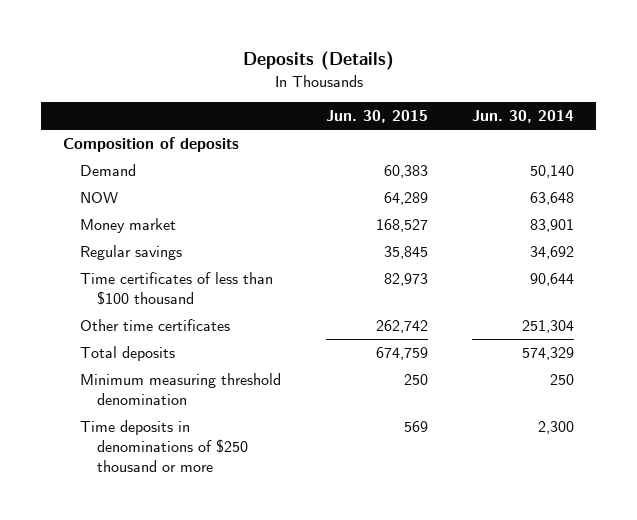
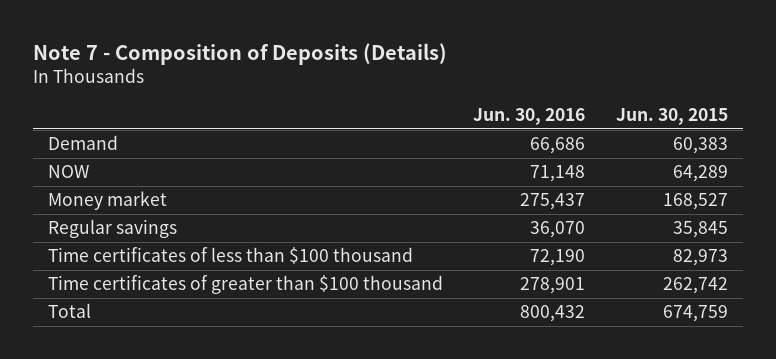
[242,51,394,71] Deposits (Details) -> [33,43,448,66] Note 7 - Composition of Deposits (Details)
[472,110,575,124] Jun. 30, 2014 -> none
none -> [473,107,586,125] Jun. 30, 2016
[63,136,240,152] Composition of deposits -> none
[80,372,282,405] Minimum measuring threshold denomination -> none
[80,419,249,472] Time deposits in denominations of $250 thousand or more -> none
[80,318,231,331] Other time certificates -> [48,275,444,295] Time certificates of greater than $100 thousand
[80,345,176,361] Total deposits -> [48,303,92,319] Total

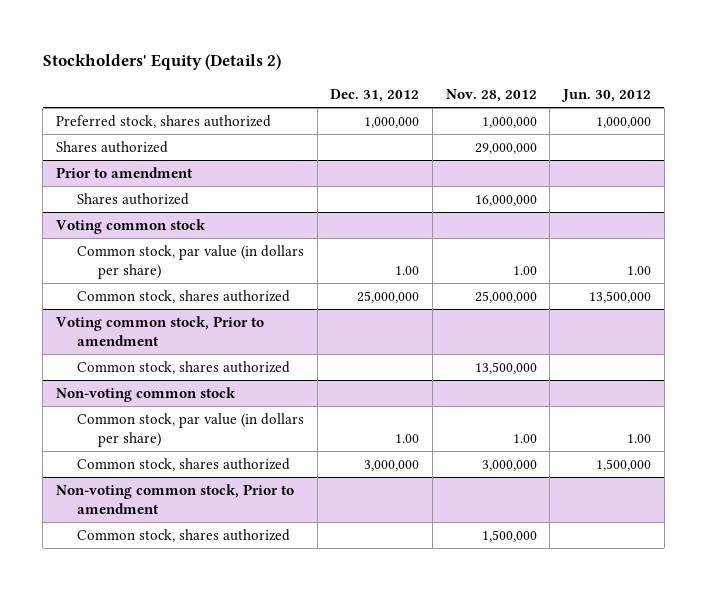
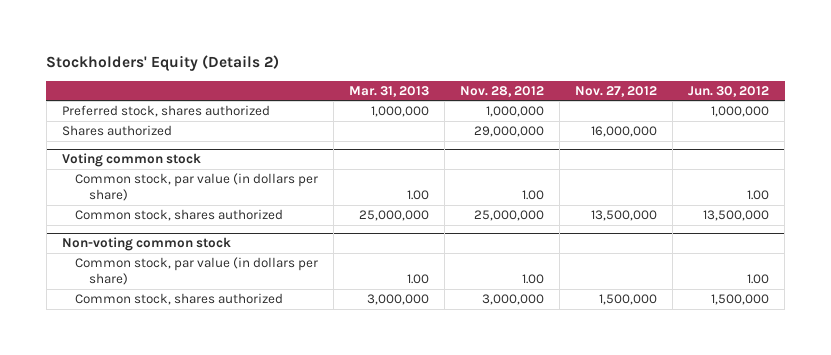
[330,88,420,102] Dec. 31, 2012 -> none
none -> [349,85,430,97] Mar. 31, 2013
none -> [575,85,658,97] Nov. 27, 2012
[55,167,193,179] Prior to amendment -> none
[76,193,189,206] Shares authorized -> none
[55,316,264,346] Voting common stock, Prior to amendment -> none
[76,361,290,375] Common stock, shares authorized -> none
[55,484,294,514] Non-voting common stock, Prior to amendment -> none
[76,529,290,543] Common stock, shares authorized -> none

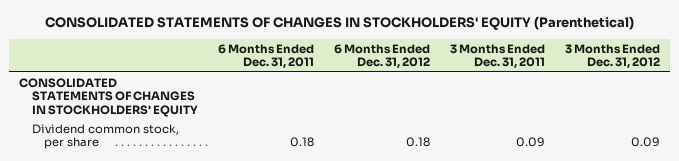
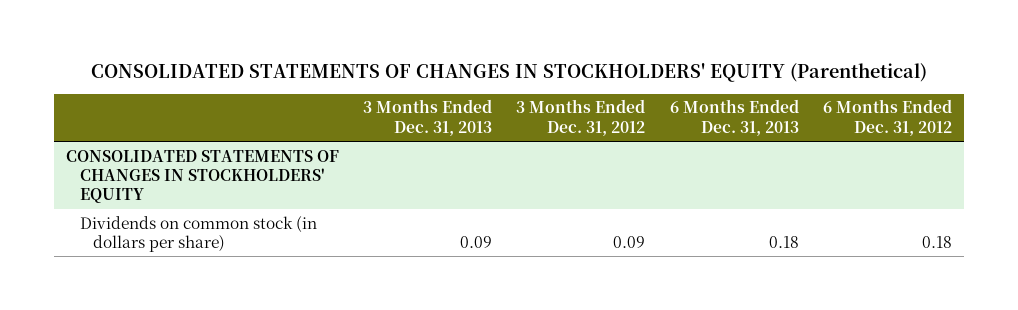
[217,43,314,68] 6 Months Ended Dec. 31, 2011 -> none
[449,43,545,68] 3 Months Ended Dec. 31, 2011 -> none
none -> [363,99,493,136] 3 Months Ended Dec. 31, 2013
none -> [669,99,799,136] 6 Months Ended Dec. 31, 2013
[31,123,179,150] Dividend common stock, per share -> [79,215,317,253] Dividends on common stock (in dollars per share)

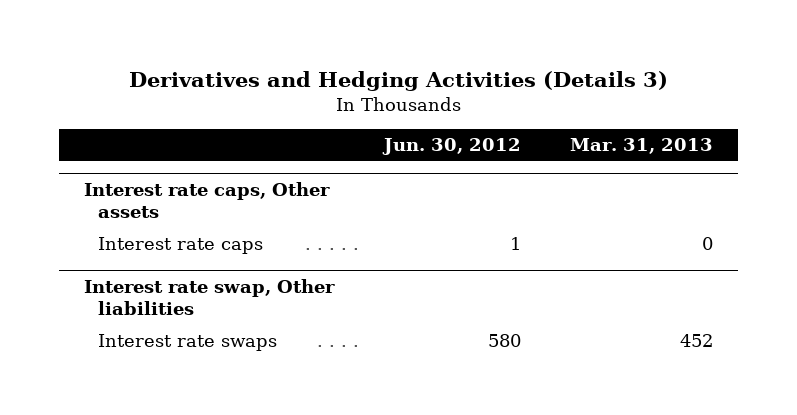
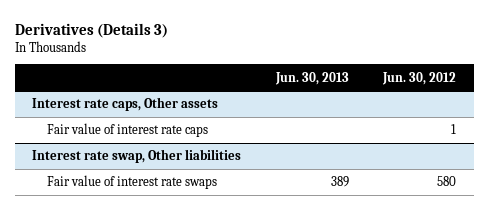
[128,70,668,91] Derivatives and Hedging Activities (Details 3) -> [15,22,169,38] Derivatives (Details 3)
[570,138,714,155] Mar. 31, 2013 -> none
none -> [274,71,349,85] Jun. 30, 2013
[98,236,264,254] Interest rate caps -> [47,123,209,138] Fair value of interest rate caps
[98,333,278,351] Interest rate swaps -> [47,175,218,190] Fair value of interest rate swaps

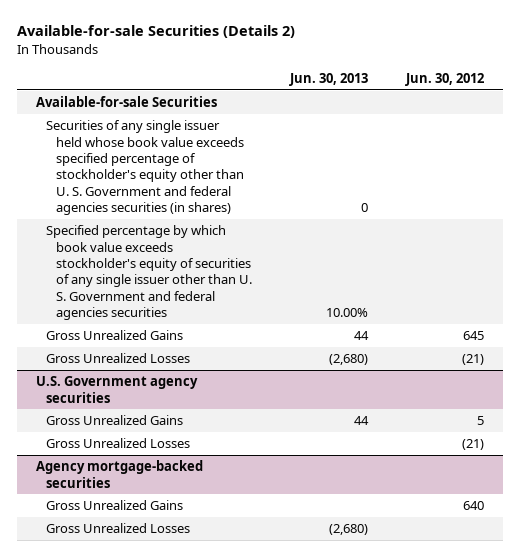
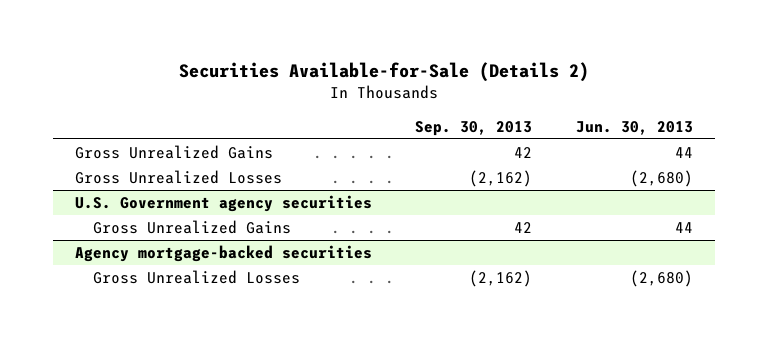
[16,25,295,39] Available-for-sale Securities (Details 2) -> [178,61,589,82] Securities Available-for-Sale (Details 2)
[405,72,485,86] Jun. 30, 2012 -> none
none -> [415,120,533,136] Sep. 30, 2013
[35,96,217,108] Available-for-sale Securities -> none
[45,120,244,216] Securities of any single issuer held whose book value exceeds specified percentage of stockholder's equity other than U. S. Government and federal agencies securities (in shares) -> none
[45,225,252,321] Specified percentage by which book value exceeds stockholder's equity of securities of any single issuer other than U. S. Government and federal agencies securities -> none
[45,438,190,449] Gross Unrealized Losses -> none
[45,500,183,511] Gross Unrealized Gains -> none

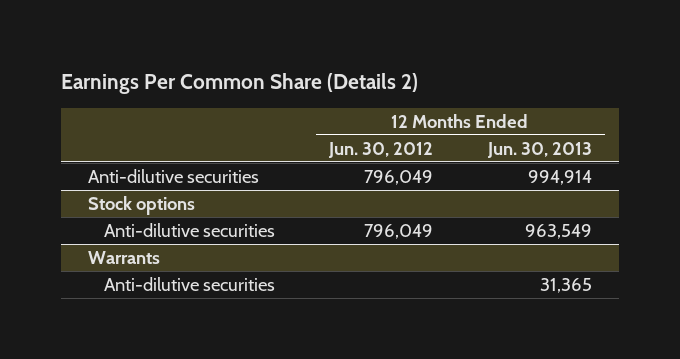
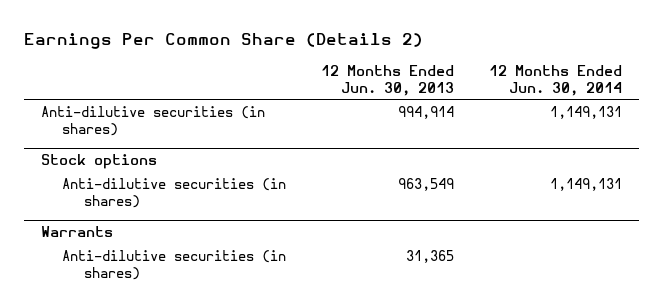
[328,141,434,158] Jun. 30, 2012 -> none
none -> [488,64,622,96] 12 Months Ended Jun. 30, 2014
[88,168,260,183] Anti-dilutive securities -> [41,105,266,137] Anti-dilutive securities (in shares)
[103,222,275,237] Anti-dilutive securities -> [62,177,287,209] Anti-dilutive securities (in shares)
[103,276,275,291] Anti-dilutive securities -> [62,249,287,281] Anti-dilutive securities (in shares)

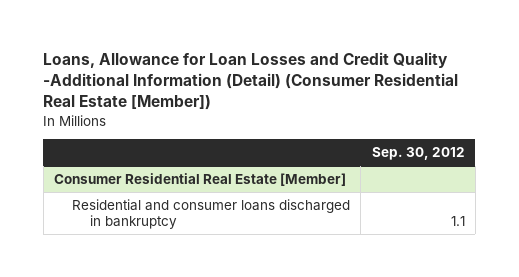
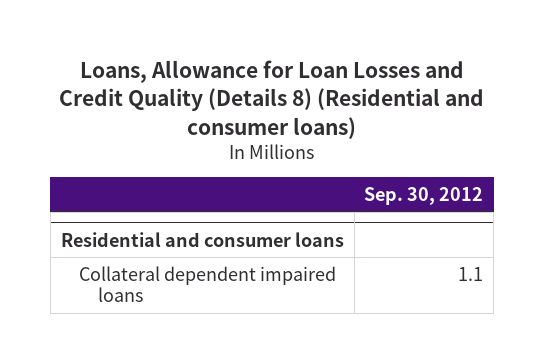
[43,51,459,111] Loans, Allowance for Loan Losses and Credit Quality -Additional Information (Detail) (Consumer Residential Real Estate [Member]) -> [59,60,485,139] Loans, Allowance for Loan Losses and Credit Quality (Details 8) (Residential and consumer loans)
[54,173,347,187] Consumer Residential Real Estate [Member] -> none
none -> [60,231,344,247] Residential and consumer loans
[72,199,351,229] Residential and consumer loans discharged in bankruptcy -> [79,265,337,303] Collateral dependent impaired loans

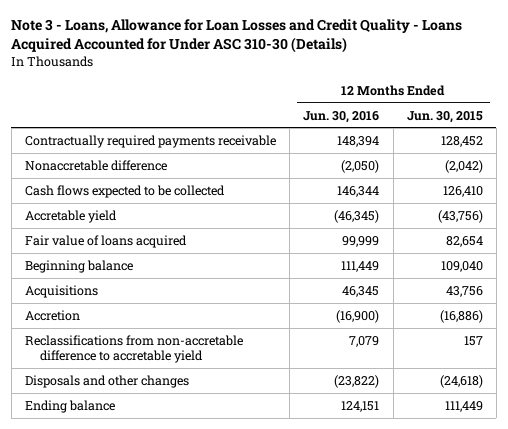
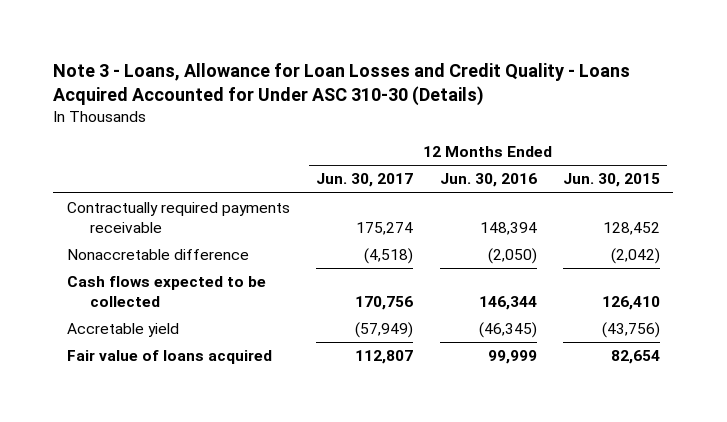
none -> [316,173,414,188] Jun. 30, 2017
[24,259,133,273] Beginning balance -> none
[24,284,98,298] Acquisitions -> none
[24,309,80,321] Accretion -> none
[24,334,243,364] Reclassifications from non-accretable difference to accretable yield -> none
[24,374,189,388] Disposals and other changes -> none
[24,399,115,413] Ending balance -> none

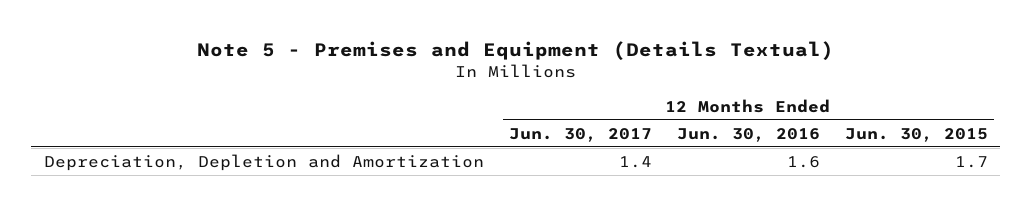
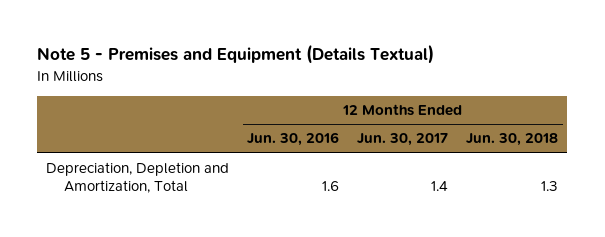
[844,127,988,142] Jun. 30, 2015 -> none
none -> [466,133,559,147] Jun. 30, 2018
[43,153,484,171] Depreciation, Depletion and Amortization -> [46,162,230,193] Depreciation, Depletion and Amortization, Total

